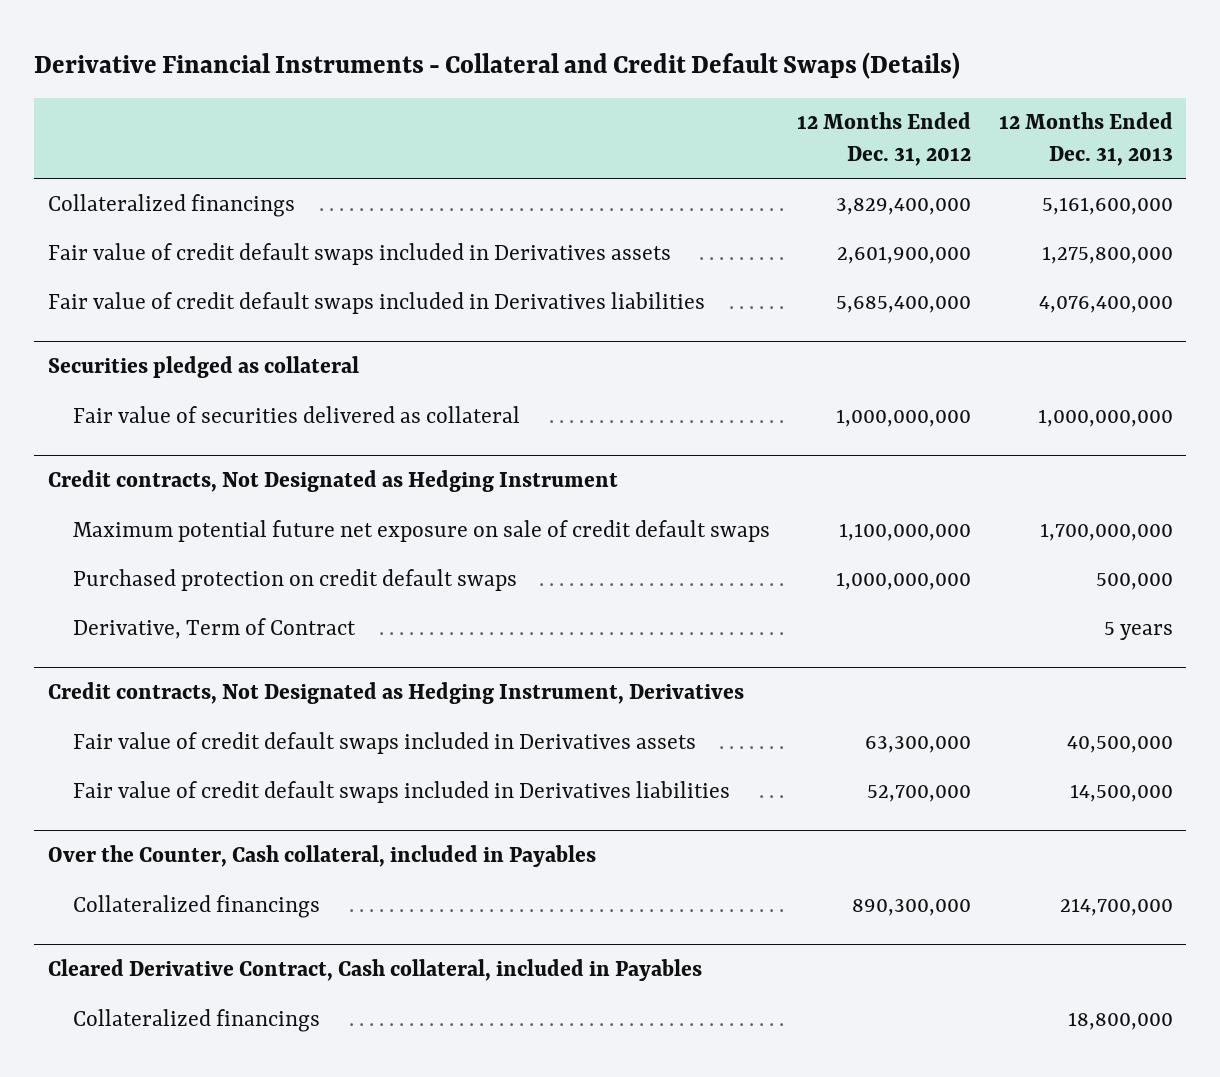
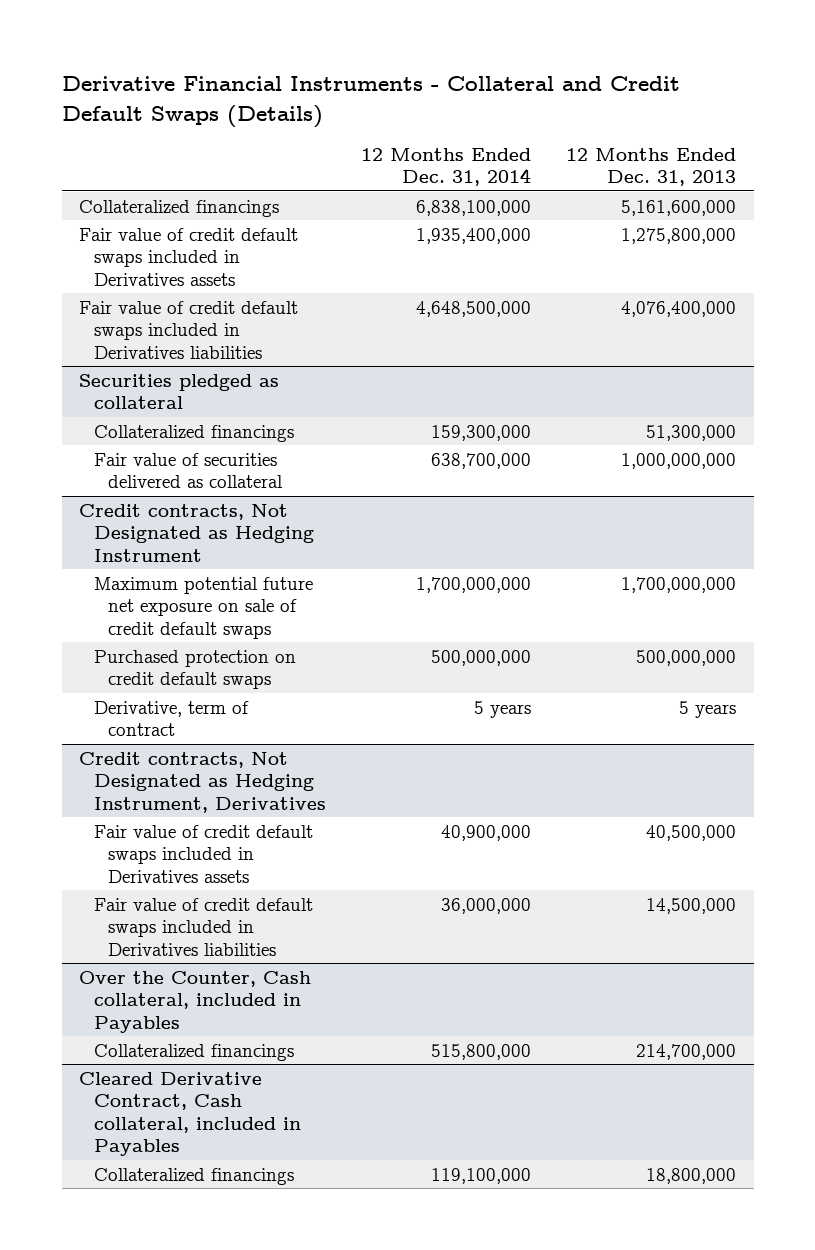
[797,112,972,166] 12 Months Ended Dec. 31, 2012 -> none
none -> [360,147,531,187] 12 Months Ended Dec. 31, 2014
none -> [93,424,294,442] Collateralized financings
[1095,572,1173,590] 500,000 -> [636,649,737,666] 500,000,000
[73,617,357,639] Derivative, Term of Contract -> [93,700,249,737] Derivative, term of contract

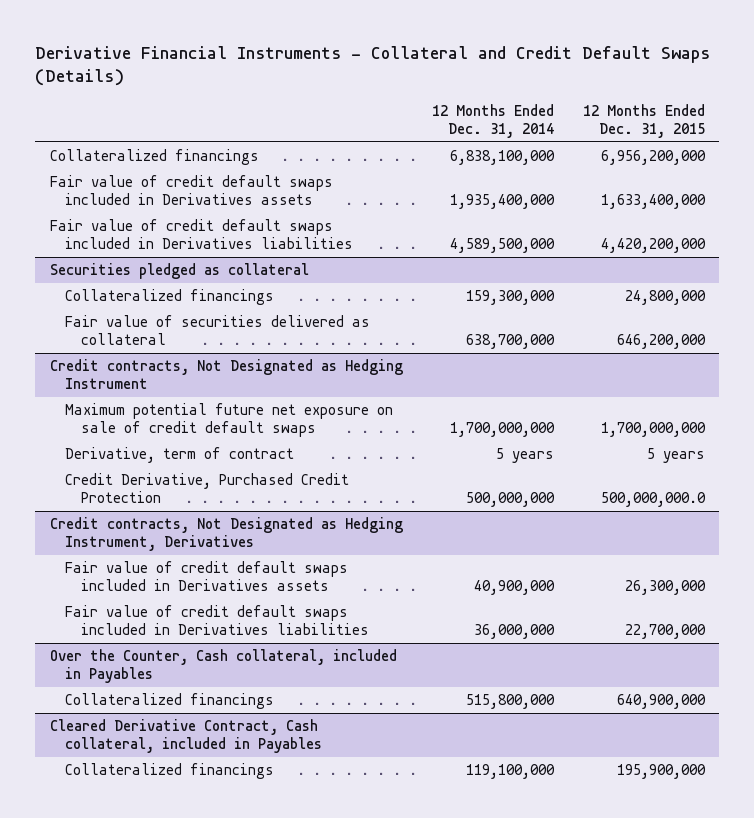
[566,147,737,187] 12 Months Ended Dec. 31, 2013 -> none
none -> [582,103,705,139] 12 Months Ended Dec. 31, 2015
[415,300,531,317] 4,648,500,000 -> [449,238,555,254] 4,589,500,000
[93,649,296,690] Purchased protection on credit default swaps -> none
none -> [65,473,350,504] Credit Derivative, Purchased Credit Protection

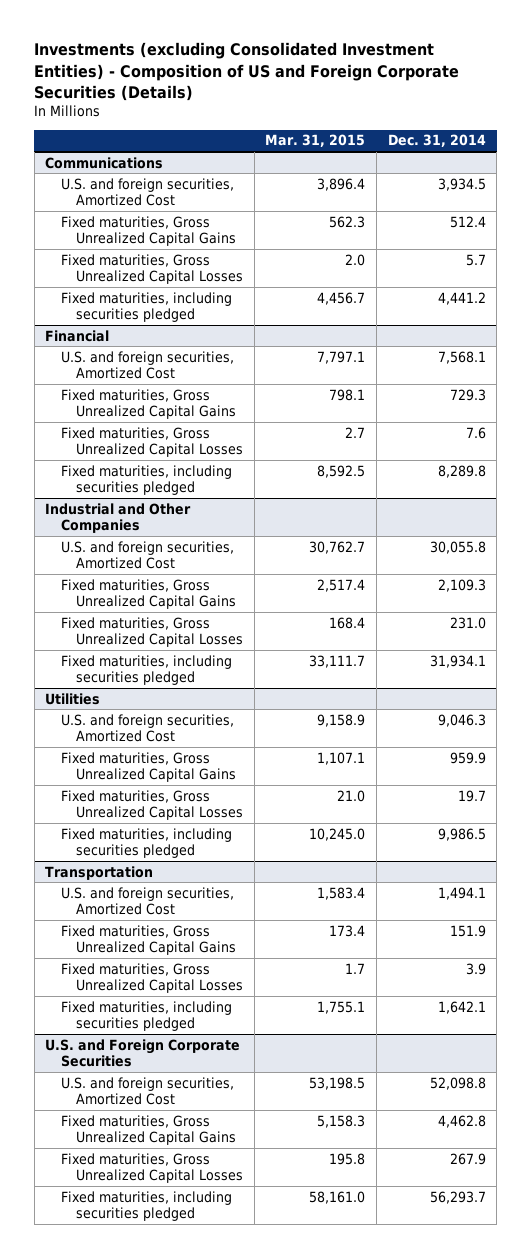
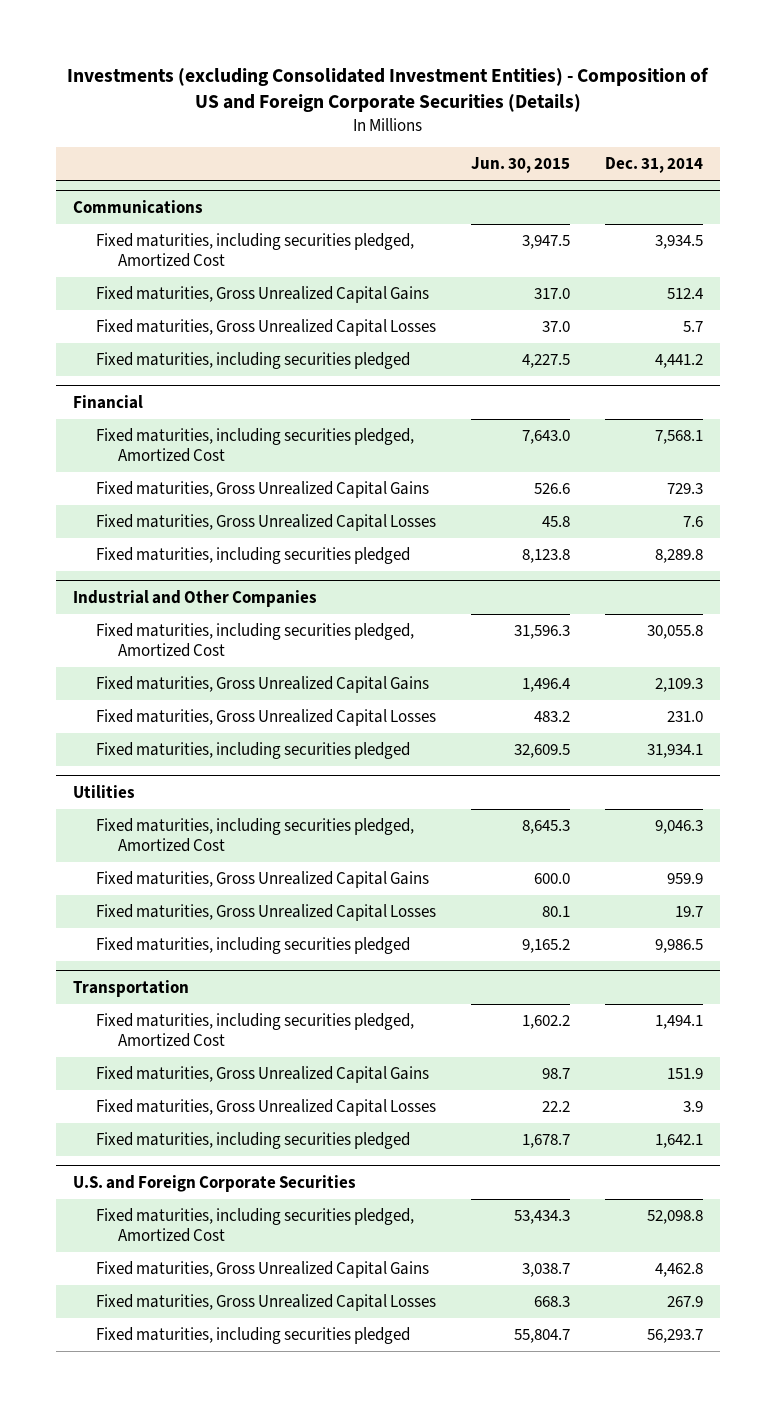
[265,134,366,148] Mar. 31, 2015 -> none
none -> [470,157,570,174] Jun. 30, 2015
[60,177,234,206] U.S. and foreign securities, Amortized Cost -> [95,233,414,267] Fixed maturities, including securities pledged, Amortized Cost
[60,350,234,379] U.S. and foreign securities, Amortized Cost -> [95,428,414,462] Fixed maturities, including securities pledged, Amortized Cost
[60,540,234,569] U.S. and foreign securities, Amortized Cost -> [95,623,414,657] Fixed maturities, including securities pledged, Amortized Cost
[60,713,234,742] U.S. and foreign securities, Amortized Cost -> [95,818,414,852] Fixed maturities, including securities pledged, Amortized Cost
[60,886,234,915] U.S. and foreign securities, Amortized Cost -> [95,1013,414,1047] Fixed maturities, including securities pledged, Amortized Cost
[60,1076,234,1105] U.S. and foreign securities, Amortized Cost -> [95,1208,414,1242] Fixed maturities, including securities pledged, Amortized Cost

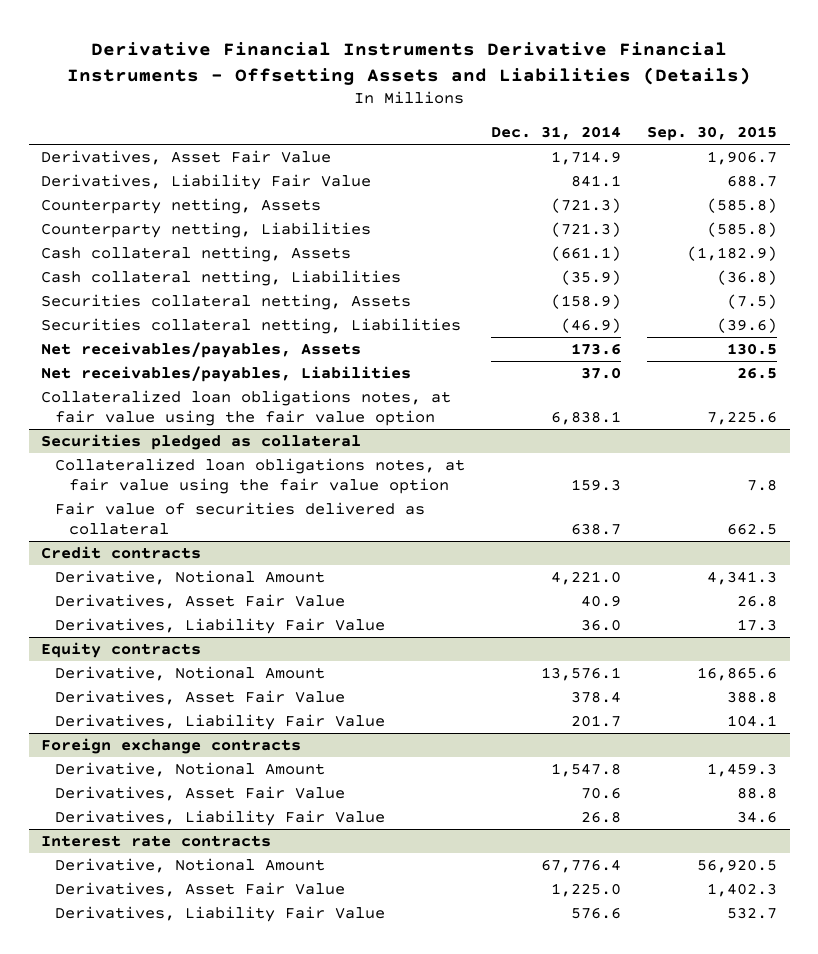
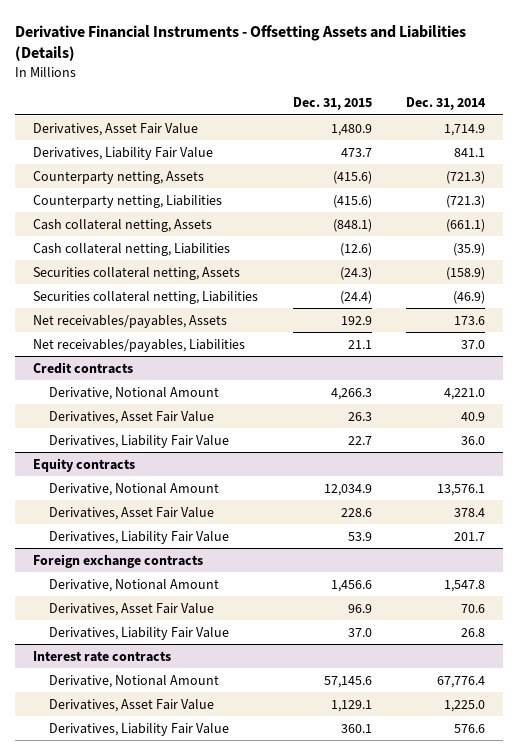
[67,41,752,85] Derivative Financial Instruments Derivative Financial Instruments - Offsetting Assets and Liabilities (Details) -> [15,24,467,62] Derivative Financial Instruments - Offsetting Assets and Liabilities (Details)
[646,126,777,142] Sep. 30, 2015 -> none
none -> [292,97,372,111] Dec. 31, 2015
[41,390,452,426] Collateralized loan obligations notes, at fair value using the fair value option -> none
[41,434,362,451] Securities pledged as collateral -> none
[55,458,466,494] Collateralized loan obligations notes, at fair value using the fair value option -> none
[55,502,426,535] Fair value of securities delivered as collateral -> none

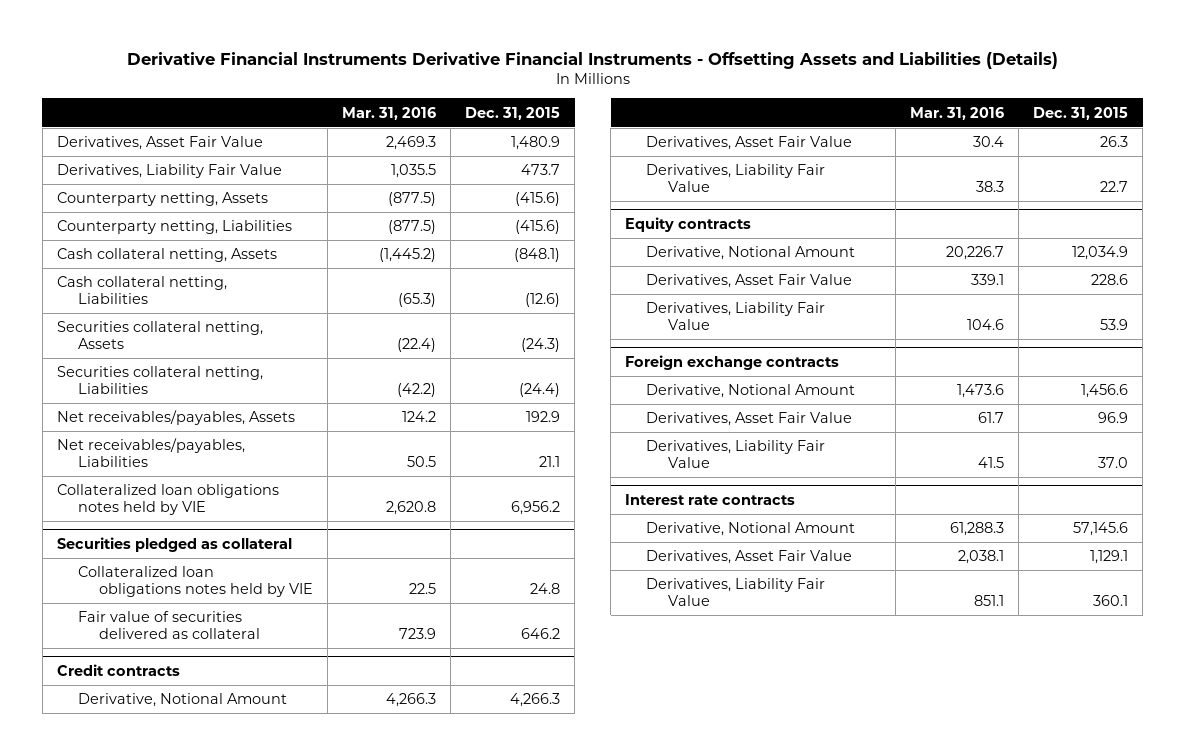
[15,24,467,62] Derivative Financial Instruments - Offsetting Assets and Liabilities (Details) -> [126,51,1058,69] Derivative Financial Instruments Derivative Financial Instruments - Offsetting Assets and Liabilities (Details)
[406,97,487,111] Dec. 31, 2014 -> none
none -> [342,106,437,120] Mar. 31, 2016
none -> [56,484,279,516] Collateralized loan obligations notes held by VIE
none -> [56,536,292,552] Securities pledged as collateral
none -> [78,566,314,598] Collateralized loan obligations notes held by VIE
none -> [78,611,261,640] Fair value of securities delivered as collateral

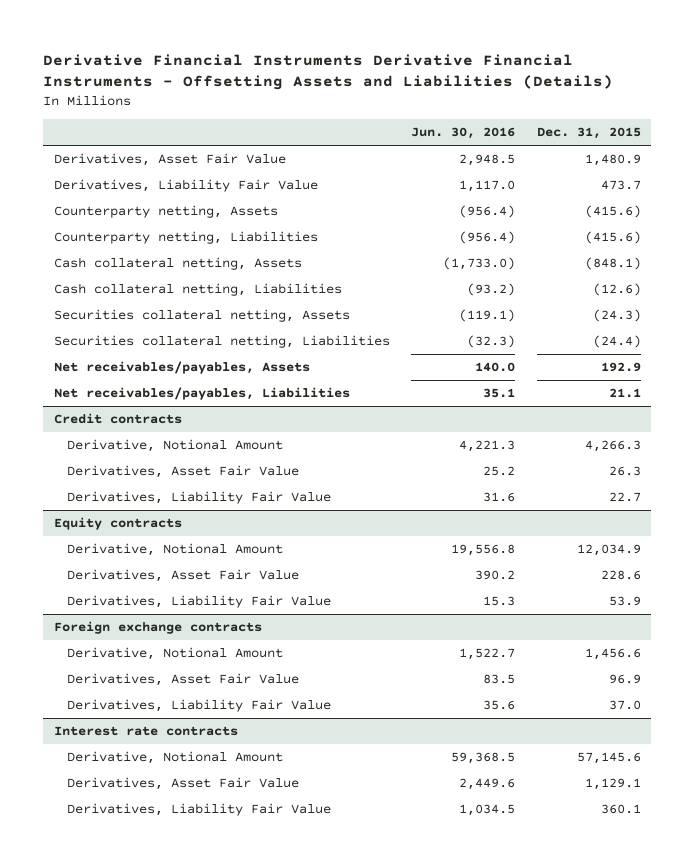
[342,106,437,120] Mar. 31, 2016 -> none
none -> [411,127,516,140] Jun. 30, 2016
[56,484,279,516] Collateralized loan obligations notes held by VIE -> none
[56,536,292,552] Securities pledged as collateral -> none
[78,566,314,598] Collateralized loan obligations notes held by VIE -> none
[78,611,261,640] Fair value of securities delivered as collateral -> none

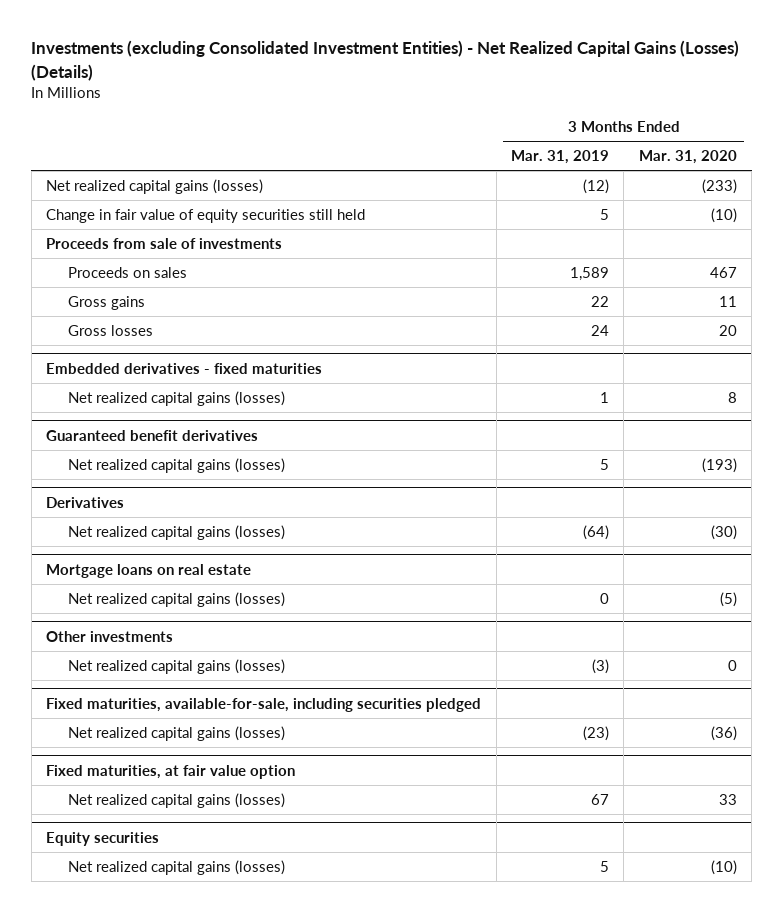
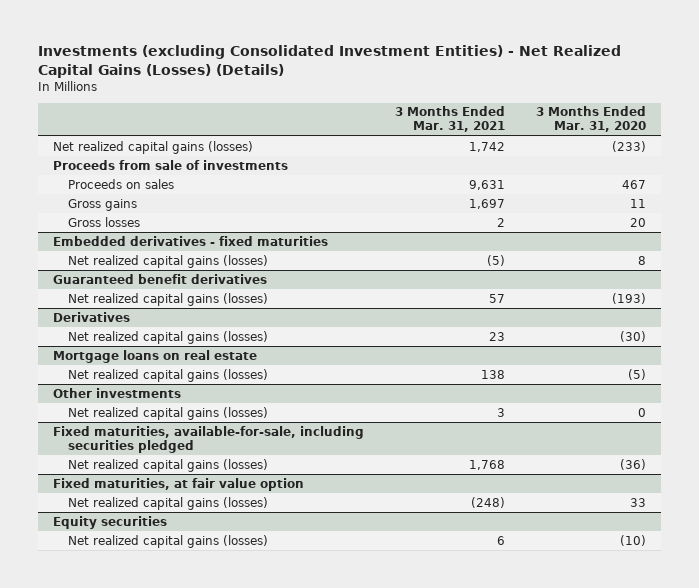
[510,150,609,165] Mar. 31, 2019 -> none
none -> [394,106,505,133] 3 Months Ended Mar. 31, 2021
[46,208,366,223] Change in fair value of equity securities still held -> none

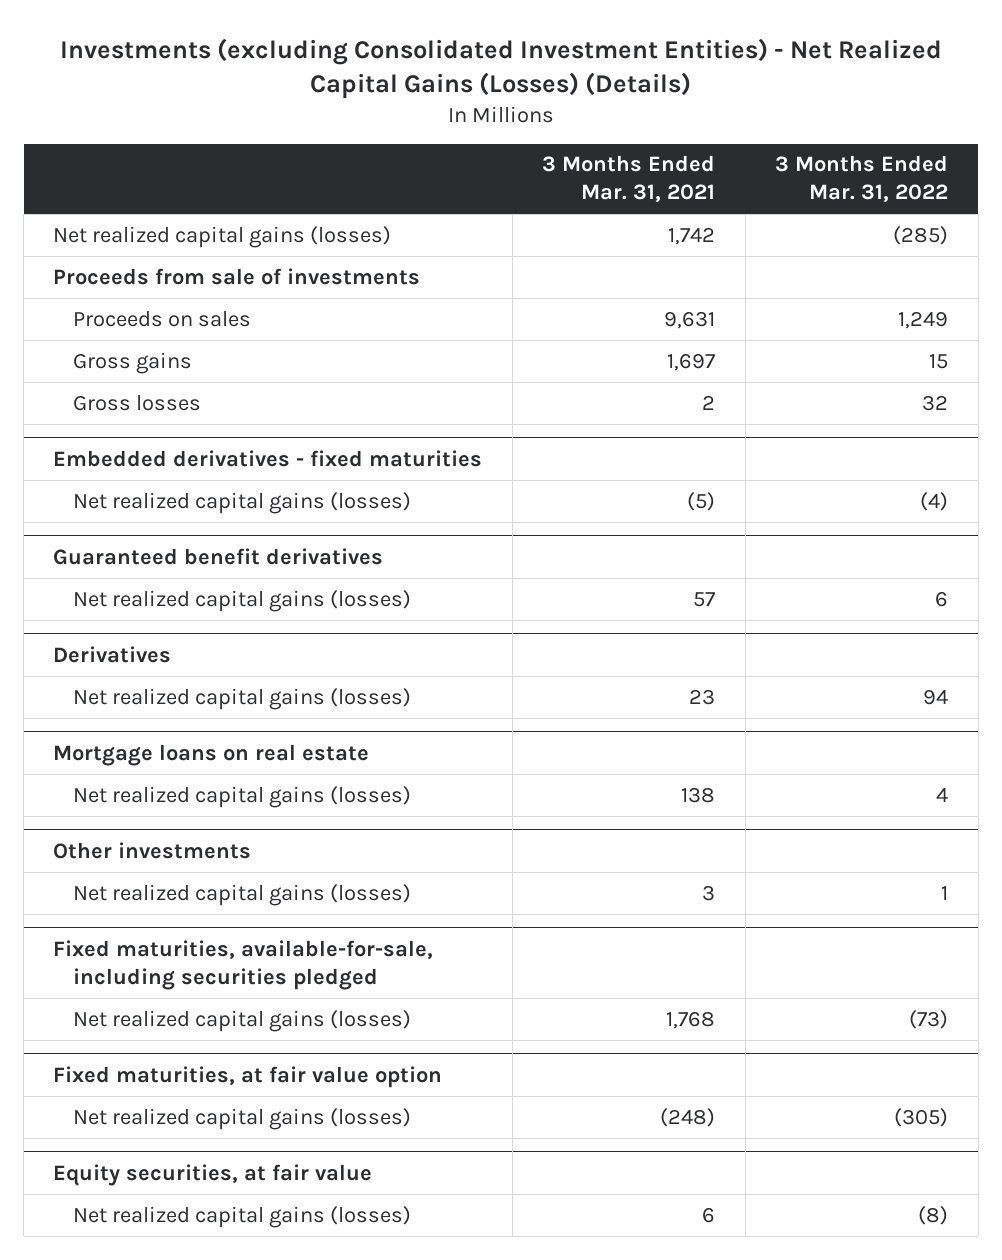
[535,106,646,133] 3 Months Ended Mar. 31, 2020 -> none
none -> [775,155,949,203] 3 Months Ended Mar. 31, 2022
[53,515,168,529] Equity securities -> [53,1163,373,1186] Equity securities, at fair value

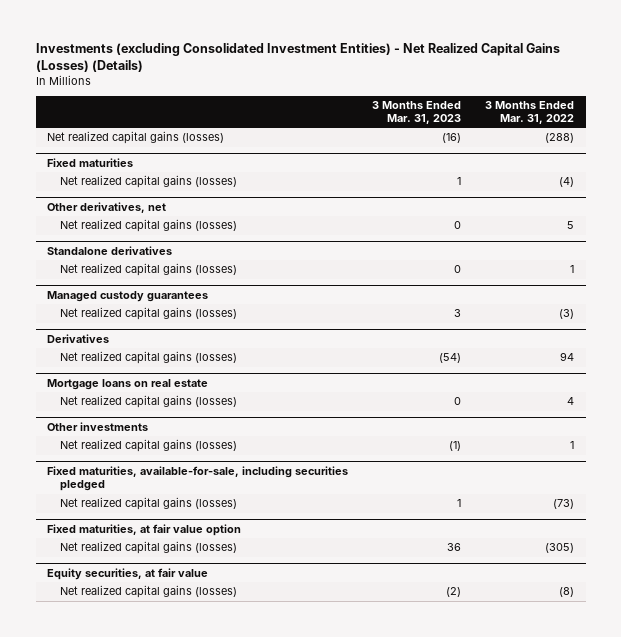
[542,155,716,203] 3 Months Ended Mar. 31, 2021 -> none
none -> [372,100,462,125] 3 Months Ended Mar. 31, 2023
[53,267,421,285] Proceeds from sale of investments -> none
[72,310,251,327] Proceeds on sales -> none
[72,351,192,374] Gross gains -> none
[72,394,201,411] Gross losses -> none
[893,225,949,245] (285) -> [544,133,574,144] (288)
[53,449,483,467] Embedded derivatives - fixed maturities -> [47,157,134,167] Fixed maturities
[53,547,384,565] Guaranteed benefit derivatives -> none
none -> [47,201,167,213] Other derivatives, net
[935,590,949,607] 6 -> [566,221,574,230] 5
none -> [47,245,173,255] Standalone derivatives
none -> [59,263,237,277] Net realized capital gains (losses)
none -> [47,290,209,302] Managed custody guarantees
none -> [59,307,237,321] Net realized capital gains (losses)

